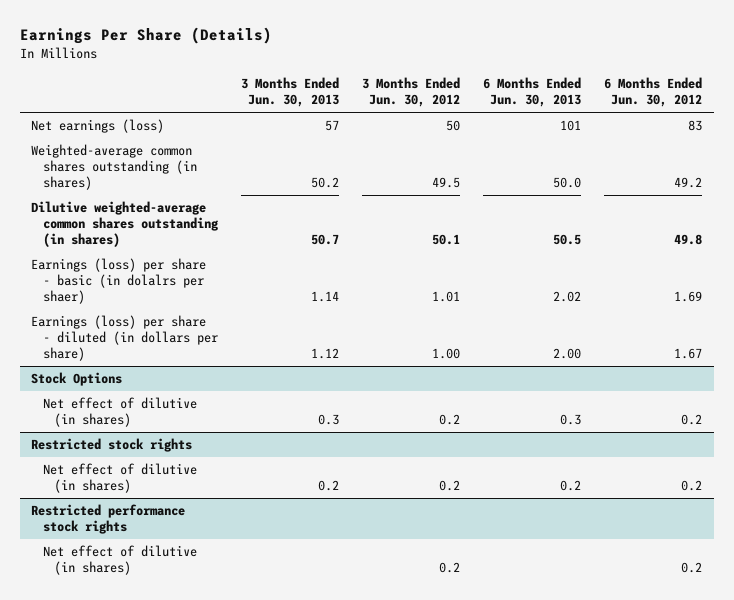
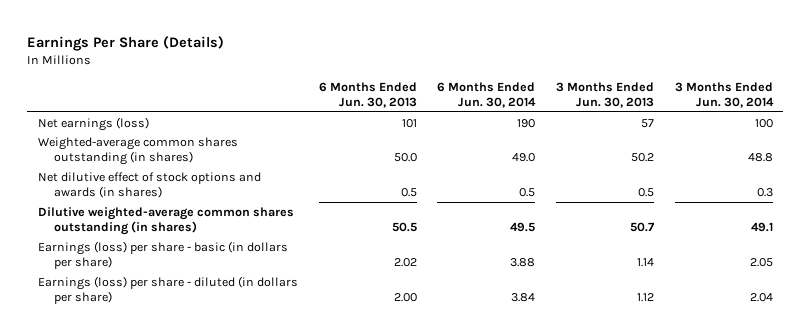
[362,77,461,108] 3 Months Ended Jun. 30, 2012 -> none
[604,77,703,108] 6 Months Ended Jun. 30, 2012 -> none
none -> [437,81,537,109] 6 Months Ended Jun. 30, 2014
none -> [674,81,774,109] 3 Months Ended Jun. 30, 2014
none -> [37,171,261,198] Net dilutive effect of stock options and awards (in shares)
[31,258,207,305] Earnings (loss) per share - basic (in dolalrs per shaer) -> [37,240,288,269] Earnings (loss) per share - basic (in dollars per share)
[31,372,123,387] Stock Options -> none
[42,397,197,428] Net effect of dilutive (in shares) -> none
[31,438,193,453] Restricted stock rights -> none
[42,463,197,494] Net effect of dilutive (in shares) -> none
[31,504,186,535] Restricted performance stock rights -> none
[42,545,197,576] Net effect of dilutive (in shares) -> none

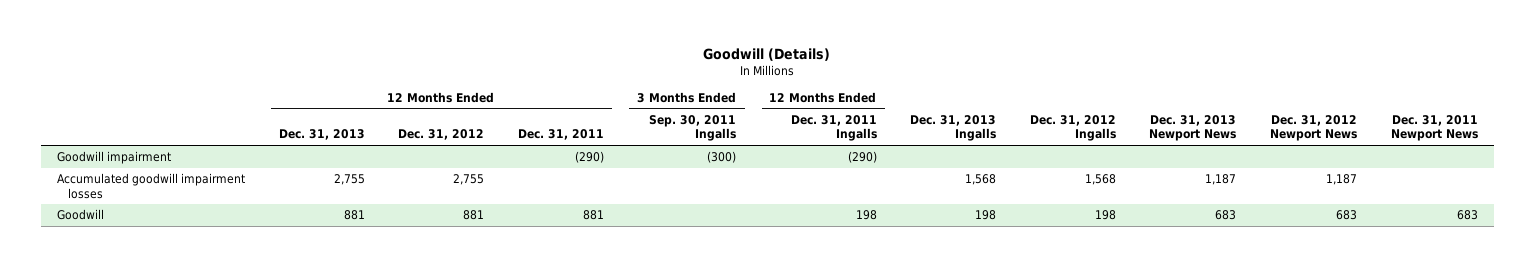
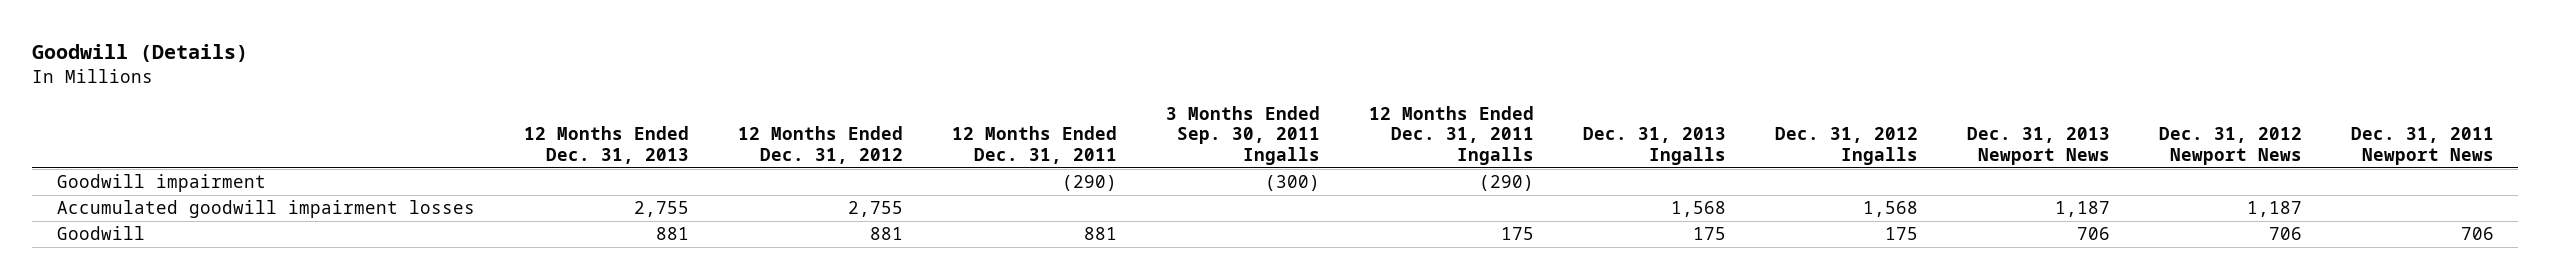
[855,210,877,221] 198 -> [1500,227,1534,241] 175
[975,210,997,221] 198 -> [1692,227,1726,241] 175
[1094,210,1116,221] 198 -> [1884,227,1918,241] 175
[1215,210,1237,221] 683 -> [2076,227,2110,241] 706
[1335,210,1357,221] 683 -> [2268,227,2302,241] 706
[1456,210,1478,221] 683 -> [2460,227,2494,241] 706

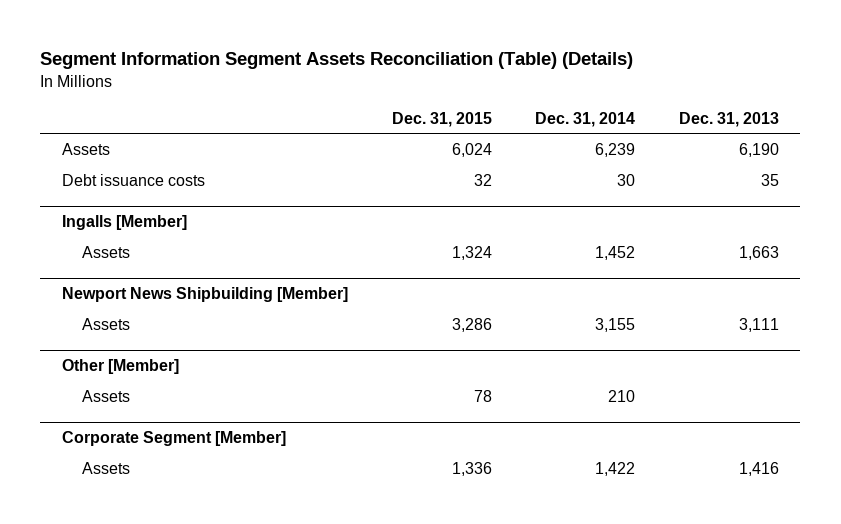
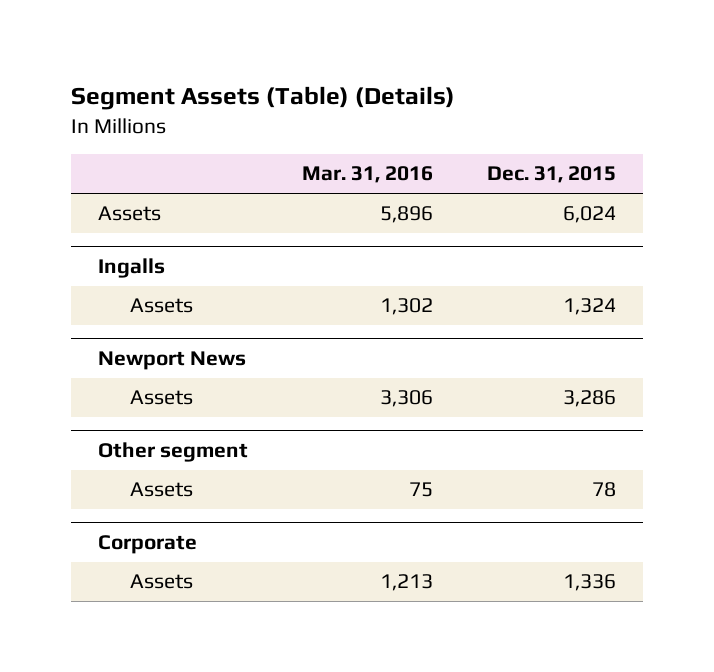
[40,52,634,70] Segment Information Segment Assets Reconciliation (Table) (Details) -> [71,86,456,111] Segment Assets (Table) (Details)
[535,111,636,127] Dec. 31, 2014 -> none
[678,111,779,127] Dec. 31, 2013 -> none
none -> [302,166,434,184] Mar. 31, 2016
[62,173,206,186] Debt issuance costs -> none
[62,214,188,230] Ingalls [Member] -> [98,257,166,278] Ingalls
[62,286,349,302] Newport News Shipbuilding [Member] -> [98,350,247,370] Newport News
[62,358,180,374] Other [Member] -> [98,441,249,462] Other segment
[62,430,287,446] Corporate Segment [Member] -> [98,534,198,554] Corporate

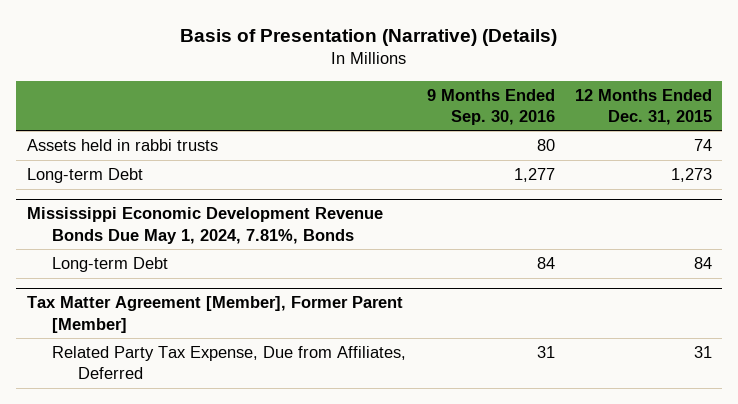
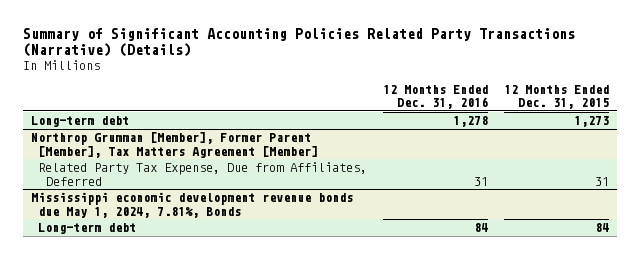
[180,28,558,46] Basis of Presentation (Narrative) (Details) -> [22,28,575,58] Summary of Significant Accounting Policies Related Party Transactions (Narrative) (Details)
[426,88,555,125] 9 Months Ended Sep. 30, 2016 -> none
none -> [383,84,489,110] 12 Months Ended Dec. 31, 2016
[26,138,218,151] Assets held in rabbi trusts -> none
[26,207,383,244] Mississippi Economic Development Revenue Bonds Due May 1, 2024, 7.81%, Bonds -> none
[52,256,169,272] Long-term Debt -> none
[26,167,143,183] Long-term Debt -> [30,116,129,128] Long-term debt
[26,296,403,333] Tax Matter Agreement [Member], Former Parent [Member] -> [30,132,319,158] Northrop Grumman [Member], Former Parent [Member], Tax Matters Agreement [Member]
none -> [30,192,353,218] Mississippi economic development revenue bonds due May 1, 2024, 7.81%, Bonds
none -> [38,223,137,235] Long-term debt

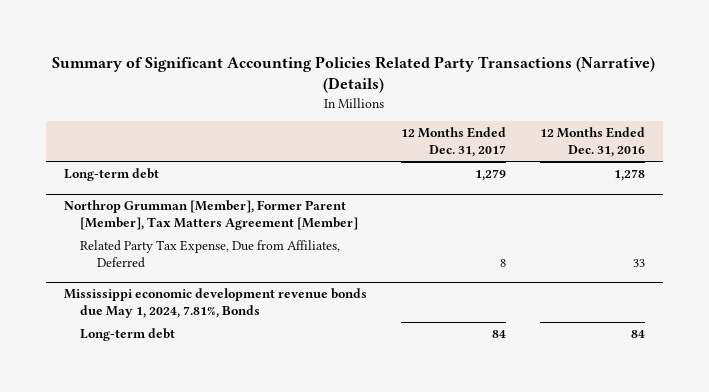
[504,84,610,110] 12 Months Ended Dec. 31, 2015 -> none
none -> [400,127,506,157] 12 Months Ended Dec. 31, 2017
[474,176,489,186] 31 -> [633,258,646,267] 33

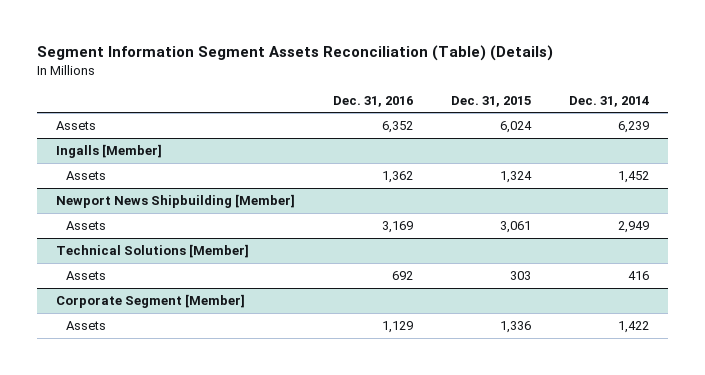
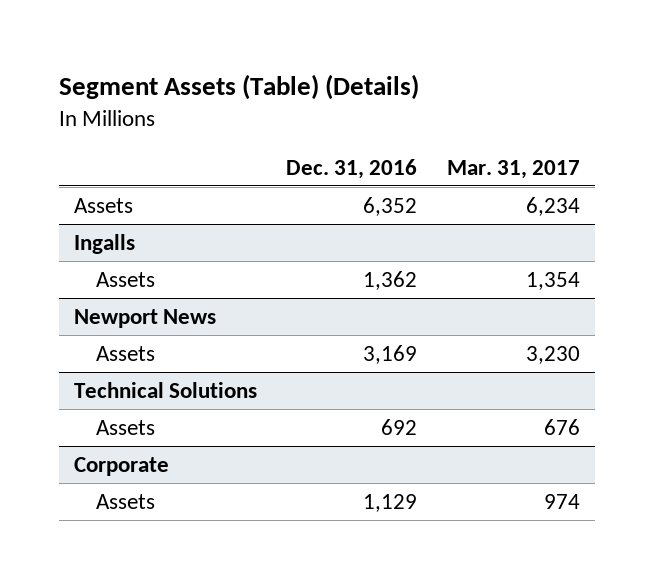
[37,45,554,62] Segment Information Segment Assets Reconciliation (Table) (Details) -> [59,74,420,101] Segment Assets (Table) (Details)
[450,95,531,107] Dec. 31, 2015 -> none
[568,95,649,107] Dec. 31, 2014 -> none
none -> [446,160,580,180] Mar. 31, 2017
[56,143,163,158] Ingalls [Member] -> [73,233,135,254] Ingalls
[56,193,296,208] Newport News Shipbuilding [Member] -> [73,308,216,328] Newport News
[56,243,250,258] Technical Solutions [Member] -> [73,381,257,398] Technical Solutions
[56,293,246,308] Corporate Segment [Member] -> [73,456,169,476] Corporate

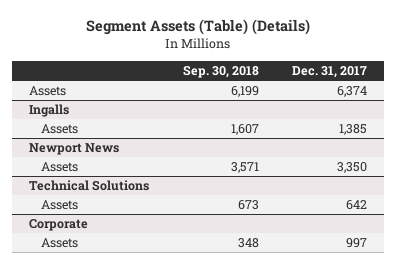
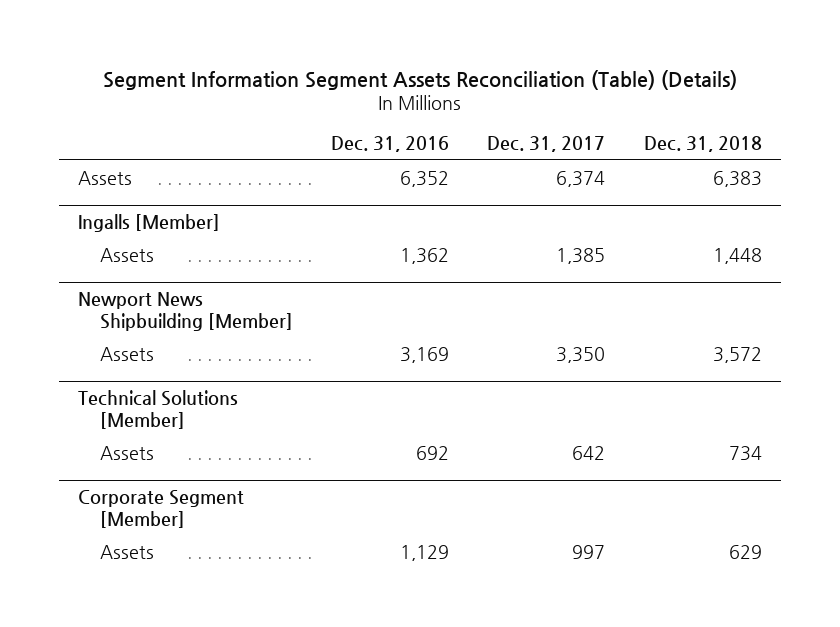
[86,19,311,36] Segment Assets (Table) (Details) -> [103,70,738,91] Segment Information Segment Assets Reconciliation (Table) (Details)
[182,65,259,79] Sep. 30, 2018 -> none
none -> [330,136,449,153] Dec. 31, 2016
none -> [643,136,762,153] Dec. 31, 2018
[28,104,69,118] Ingalls -> [78,213,221,232] Ingalls [Member]
[28,143,119,156] Newport News -> [78,291,293,331] Newport News Shipbuilding [Member]
[28,180,149,192] Technical Solutions -> [78,389,239,429] Technical Solutions [Member]
[28,219,88,232] Corporate -> [78,489,245,528] Corporate Segment [Member]

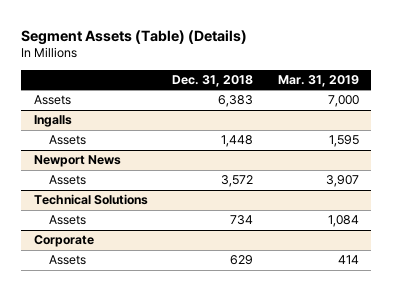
[103,70,738,91] Segment Information Segment Assets Reconciliation (Table) (Details) -> [21,29,248,45] Segment Assets (Table) (Details)
[330,136,449,153] Dec. 31, 2016 -> none
[487,136,606,153] Dec. 31, 2017 -> none
none -> [277,74,359,87] Mar. 31, 2019
[78,213,221,232] Ingalls [Member] -> [33,115,72,128] Ingalls
[78,291,293,331] Newport News Shipbuilding [Member] -> [33,155,121,168] Newport News
[78,389,239,429] Technical Solutions [Member] -> [33,194,148,206] Technical Solutions
[78,489,245,528] Corporate Segment [Member] -> [33,235,94,248] Corporate

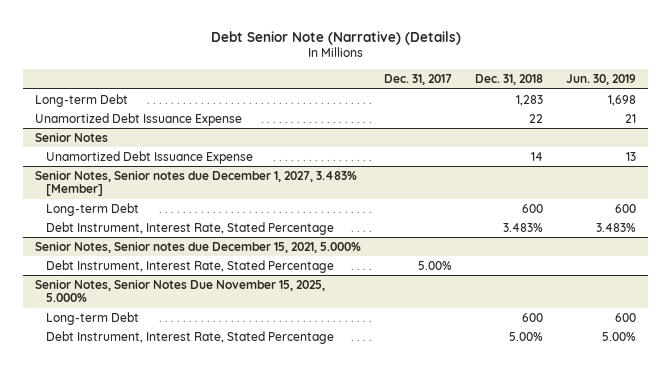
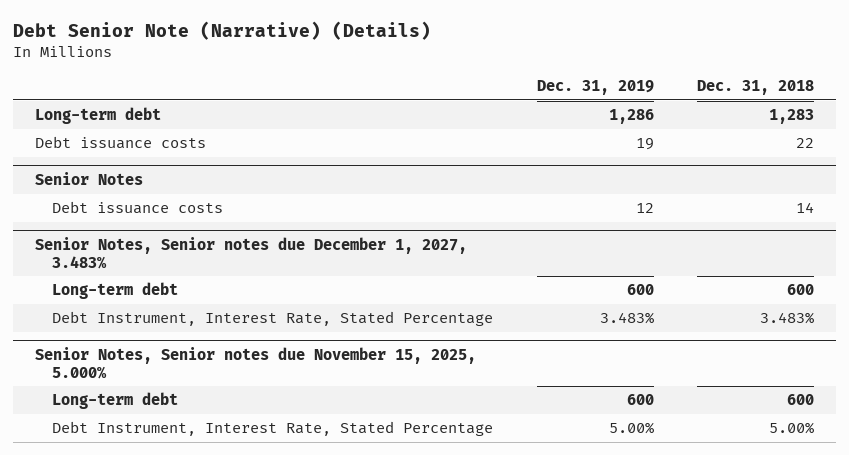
[384,74,453,86] Dec. 31, 2017 -> none
[566,74,637,86] Jun. 30, 2019 -> none
none -> [536,80,654,96] Dec. 31, 2019
[34,93,128,107] Long-term Debt -> [34,107,161,125] Long-term debt
[34,112,242,126] Unamortized Debt Issuance Expense -> [34,136,206,150] Debt issuance costs
[45,150,253,164] Unamortized Debt Issuance Expense -> [52,201,224,215] Debt issuance costs
[34,169,357,197] Senior Notes, Senior notes due December 1, 2027, 3.483% [Member] -> [34,237,467,269] Senior Notes, Senior notes due December 1, 2027, 3.483%
[45,202,139,216] Long-term Debt -> [52,282,179,300] Long-term debt
[34,240,361,253] Senior Notes, Senior notes due December 15, 2021, 5.000% -> none
[45,259,334,273] Debt Instrument, Interest Rate, Stated Percentage -> none
[34,278,325,303] Senior Notes, Senior Notes Due November 15, 2025, 5.000% -> [34,347,476,379] Senior Notes, Senior notes due November 15, 2025, 5.000%
[45,311,139,325] Long-term Debt -> [52,392,179,410] Long-term debt

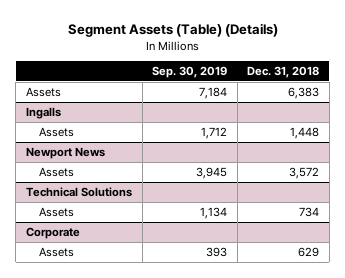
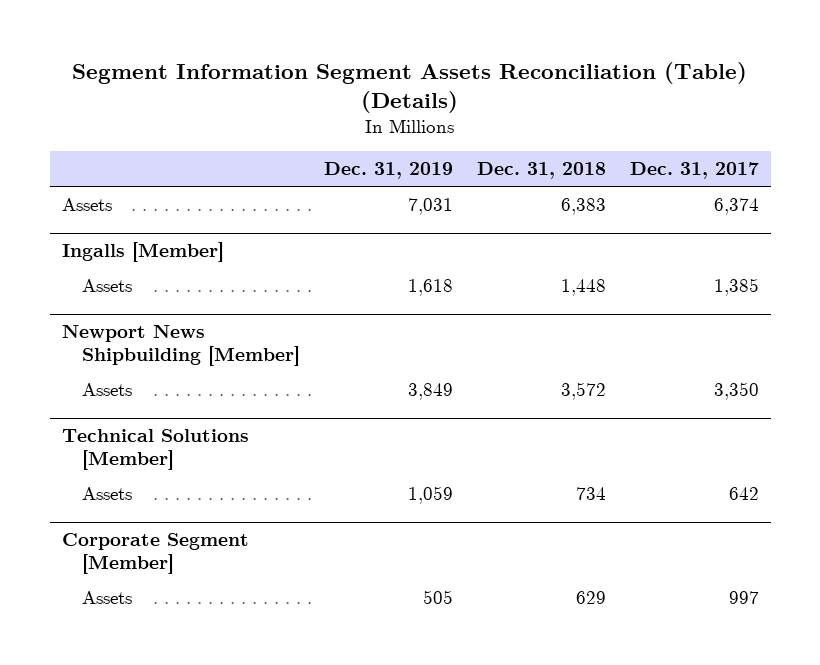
[67,23,278,38] Segment Assets (Table) (Details) -> [72,61,748,113] Segment Information Segment Assets Reconciliation (Table) (Details)
[152,66,228,79] Sep. 30, 2019 -> none
none -> [323,162,453,180] Dec. 31, 2019
none -> [629,162,759,180] Dec. 31, 2017
[26,106,62,119] Ingalls -> [61,242,224,263] Ingalls [Member]
[26,146,106,159] Newport News -> [61,325,300,366] Newport News Shipbuilding [Member]
[26,186,133,197] Technical Solutions -> [61,429,249,470] Technical Solutions [Member]
[26,226,81,239] Corporate -> [61,533,249,574] Corporate Segment [Member]

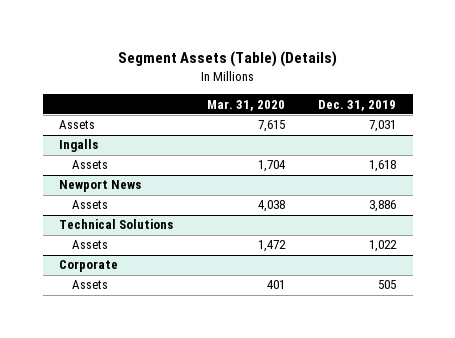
[72,61,748,113] Segment Information Segment Assets Reconciliation (Table) (Details) -> [117,51,337,68] Segment Assets (Table) (Details)
[476,162,606,180] Dec. 31, 2018 -> none
[629,162,759,180] Dec. 31, 2017 -> none
none -> [206,99,285,111] Mar. 31, 2020
[61,242,224,263] Ingalls [Member] -> [59,139,99,153] Ingalls
[61,325,300,366] Newport News Shipbuilding [Member] -> [59,180,142,193] Newport News
[407,382,453,400] 3,849 -> [369,200,397,213] 3,886
[61,429,249,470] Technical Solutions [Member] -> [59,219,174,230] Technical Solutions
[407,485,453,504] 1,059 -> [369,240,398,253] 1,022
[61,533,249,574] Corporate Segment [Member] -> [59,260,119,273] Corporate

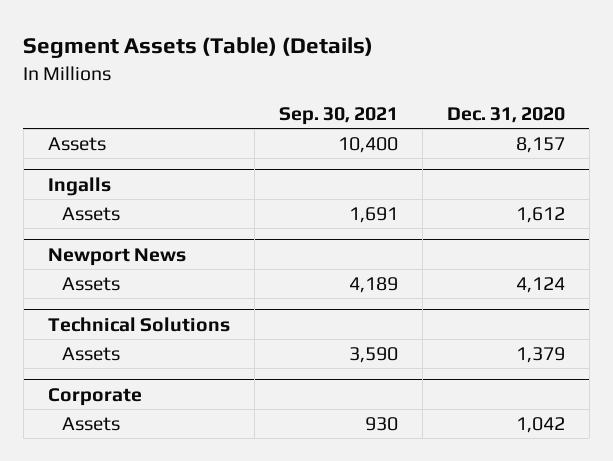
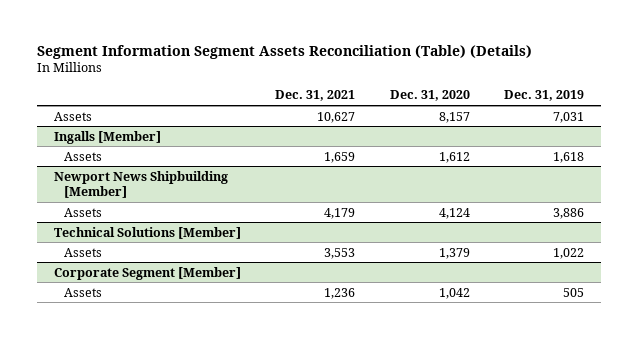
[23,37,374,59] Segment Assets (Table) (Details) -> [36,44,532,59] Segment Information Segment Assets Reconciliation (Table) (Details)
[278,106,398,125] Sep. 30, 2021 -> none
none -> [275,90,356,102] Dec. 31, 2021
none -> [504,90,585,102] Dec. 31, 2019
[47,176,111,196] Ingalls -> [53,130,161,144] Ingalls [Member]
[47,247,186,266] Newport News -> [53,170,228,199] Newport News Shipbuilding [Member]
[47,316,230,332] Technical Solutions -> [53,226,241,239] Technical Solutions [Member]
[47,387,142,406] Corporate -> [53,266,241,280] Corporate Segment [Member]

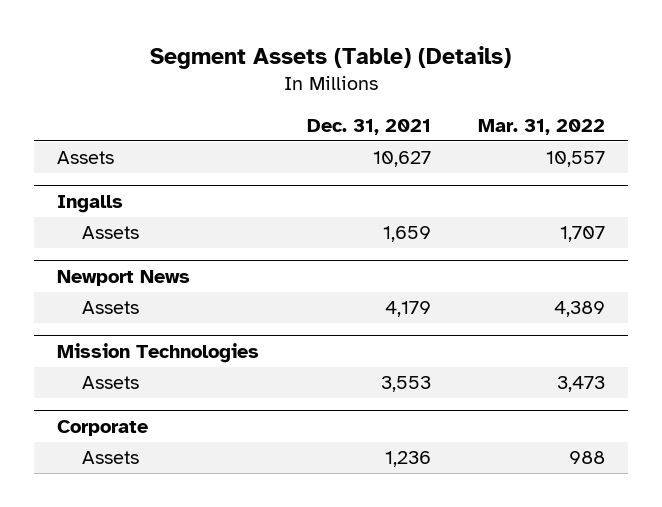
[36,44,532,59] Segment Information Segment Assets Reconciliation (Table) (Details) -> [150,45,512,69] Segment Assets (Table) (Details)
[389,90,470,102] Dec. 31, 2020 -> none
[504,90,585,102] Dec. 31, 2019 -> none
none -> [477,118,605,135] Mar. 31, 2022
[53,130,161,144] Ingalls [Member] -> [57,194,124,213] Ingalls
[53,170,228,199] Newport News Shipbuilding [Member] -> [57,269,191,286] Newport News
[53,226,241,239] Technical Solutions [Member] -> none
none -> [57,342,260,363] Mission Technologies
[53,266,241,280] Corporate Segment [Member] -> [57,419,149,436] Corporate

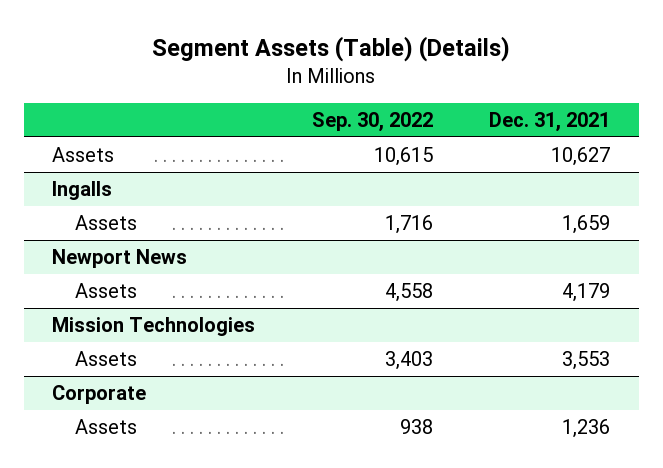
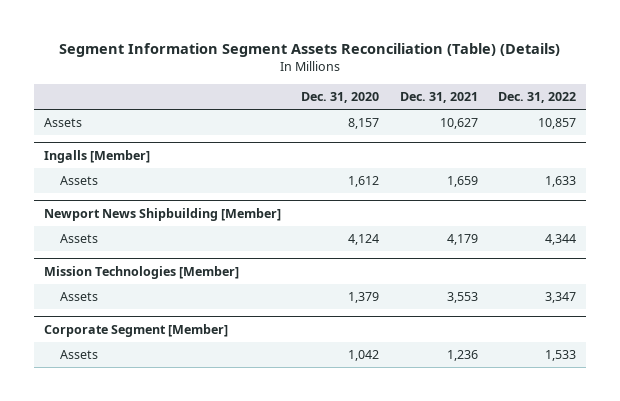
[152,35,511,62] Segment Assets (Table) (Details) -> [58,42,560,57] Segment Information Segment Assets Reconciliation (Table) (Details)
[311,112,433,133] Sep. 30, 2022 -> none
none -> [301,92,380,104] Dec. 31, 2020
none -> [497,92,576,104] Dec. 31, 2022
[52,180,113,200] Ingalls -> [44,150,151,164] Ingalls [Member]
[52,248,188,268] Newport News -> [44,208,282,222] Newport News Shipbuilding [Member]
[52,316,256,336] Mission Technologies -> [44,266,240,280] Mission Technologies [Member]
[52,384,147,404] Corporate -> [44,324,229,338] Corporate Segment [Member]

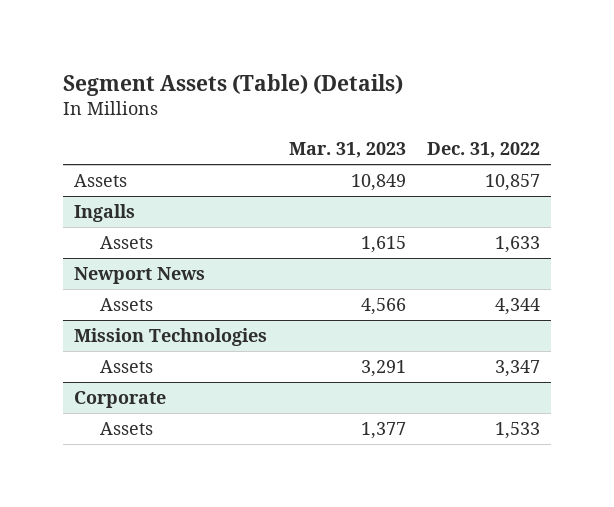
[58,42,560,57] Segment Information Segment Assets Reconciliation (Table) (Details) -> [62,73,403,96] Segment Assets (Table) (Details)
[301,92,380,104] Dec. 31, 2020 -> none
[399,92,478,104] Dec. 31, 2021 -> none
none -> [288,142,406,159] Mar. 31, 2023
[44,150,151,164] Ingalls [Member] -> [73,203,135,222] Ingalls
[44,208,282,222] Newport News Shipbuilding [Member] -> [73,266,205,284] Newport News
[44,266,240,280] Mission Technologies [Member] -> [73,327,267,346] Mission Technologies
[44,324,229,338] Corporate Segment [Member] -> [73,390,166,408] Corporate

